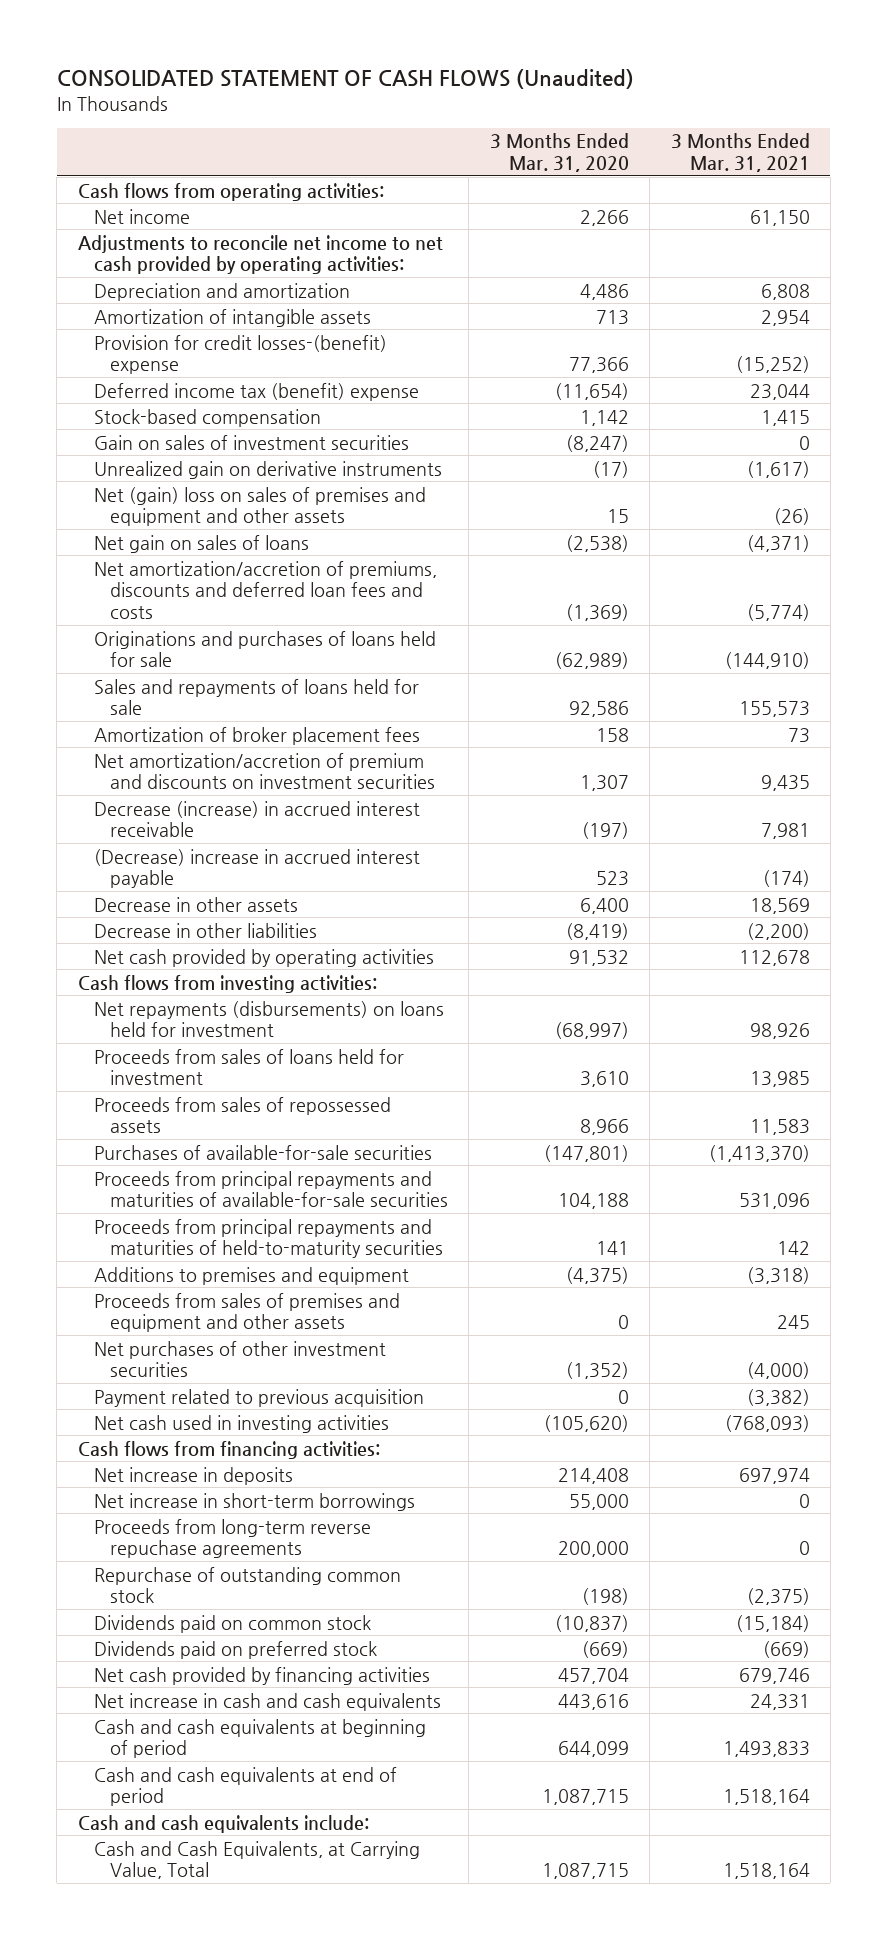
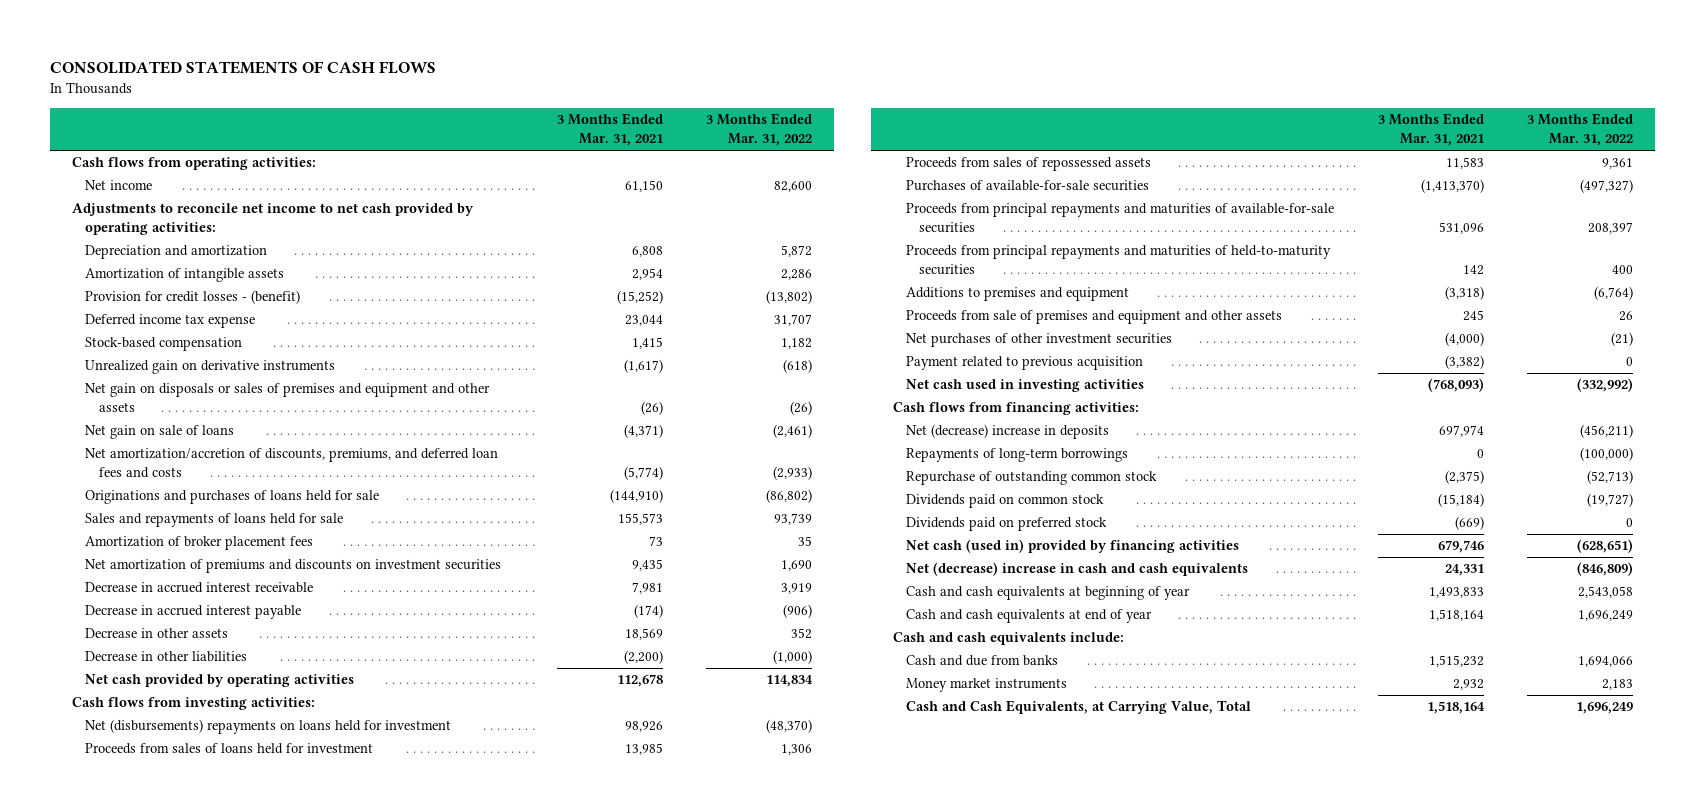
[56,69,634,90] CONSOLIDATED STATEMENT OF CASH FLOWS (Unaudited) -> [50,61,437,75] CONSOLIDATED STATEMENTS OF CASH FLOWS
[489,133,629,173] 3 Months Ended Mar. 31, 2020 -> none
none -> [706,113,813,147] 3 Months Ended Mar. 31, 2022
[93,334,387,375] Provision for credit losses-(benefit) expense -> [85,290,301,305] Provision for credit losses - (benefit)
[93,382,419,401] Deferred income tax (benefit) expense -> [85,314,256,329] Deferred income tax expense
[93,434,409,450] Gain on sales of investment securities -> none
[93,486,426,527] Net (gain) loss on sales of premises and equipment and other assets -> [85,383,491,413] Net gain on disposals or sales of premises and equipment and other assets
[93,534,309,553] Net gain on sales of loans -> [85,425,235,440] Net gain on sale of loans
[93,560,437,620] Net amortization/accretion of premiums, discounts and deferred loan fees and costs -> [85,448,499,479] Net amortization/accretion of discounts, premiums, and deferred loan fees and costs
[93,752,435,790] Net amortization/accretion of premium and discounts on investment securities -> [85,559,502,574] Net amortization of premiums and discounts on investment securities
[93,800,420,838] Decrease (increase) in accrued interest receivable -> [85,582,314,594] Decrease in accrued interest receivable
[93,848,420,889] (Decrease) increase in accrued interest payable -> [85,605,302,620] Decrease in accrued interest payable
[93,1000,444,1038] Net repayments (disbursements) on loans held for investment -> [85,719,452,735] Net (disbursements) repayments on loans held for investment
[93,1292,400,1333] Proceeds from sales of premises and equipment and other assets -> [906,310,1283,325] Proceeds from sale of premises and equipment and other assets
[93,1492,415,1511] Net increase in short-term borrowings -> none
[93,1518,371,1559] Proceeds from long-term reverse repuchase agreements -> none
[93,1466,293,1485] Net increase in deposits -> [906,424,1110,440] Net (decrease) increase in deposits
none -> [906,448,1129,463] Repayments of long-term borrowings
[93,1666,430,1685] Net cash provided by financing activities -> [906,539,1240,554] Net cash (used in) provided by financing activities
[93,1692,441,1711] Net increase in cash and cash equivalents -> [906,562,1249,577] Net (decrease) increase in cash and cash equivalents
[93,1718,426,1759] Cash and cash equivalents at beginning of period -> [906,586,1191,601] Cash and cash equivalents at beginning of year
[93,1766,397,1807] Cash and cash equivalents at end of period -> [906,609,1153,624] Cash and cash equivalents at end of year
none -> [906,655,1059,667] Cash and due from banks
none -> [906,678,1068,693] Money market instruments

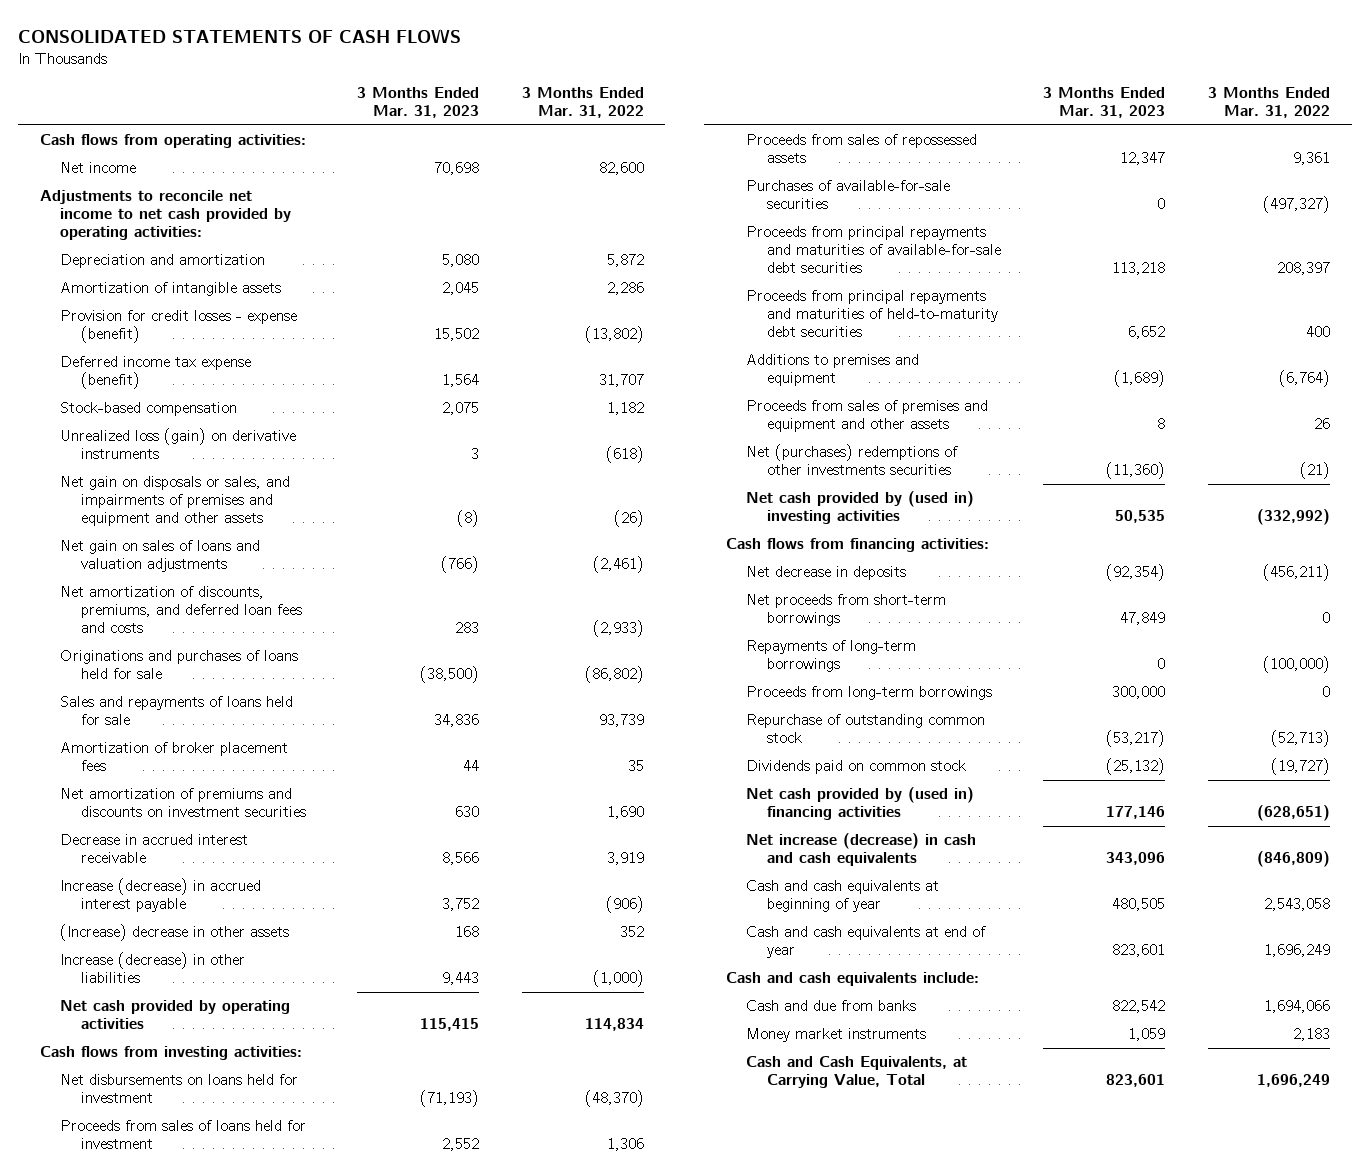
[556,113,663,147] 3 Months Ended Mar. 31, 2021 -> none
none -> [357,87,480,119] 3 Months Ended Mar. 31, 2023
[85,290,301,305] Provision for credit losses - (benefit) -> [60,310,298,344] Provision for credit losses - expense (benefit)
[85,314,256,329] Deferred income tax expense -> [60,356,252,390] Deferred income tax expense (benefit)
[85,360,336,375] Unrealized gain on derivative instruments -> [60,428,297,460] Unrealized loss (gain) on derivative instruments
[85,383,491,413] Net gain on disposals or sales of premises and equipment and other assets -> [60,476,291,527] Net gain on disposals or sales, and impairments of premises and equipment and other assets
[85,425,235,440] Net gain on sale of loans -> [60,540,261,573] Net gain on sales of loans and valuation adjustments
[85,448,499,479] Net amortization/accretion of discounts, premiums, and deferred loan fees and costs -> [60,586,302,634] Net amortization of discounts, premiums, and deferred loan fees and costs
[85,605,302,620] Decrease in accrued interest payable -> [60,878,262,913] Increase (decrease) in accrued interest payable
[85,628,229,639] Decrease in other assets -> [60,924,290,942] (Increase) decrease in other assets
[85,651,248,663] Decrease in other liabilities -> [60,952,246,984] Increase (decrease) in other liabilities
[85,719,452,735] Net (disbursements) repayments on loans held for investment -> [60,1074,299,1104] Net disbursements on loans held for investment
[906,203,1335,234] Proceeds from principal repayments and maturities of available-for-sale securities -> [746,226,1001,274] Proceeds from principal repayments and maturities of available-for-sale debt securities
[906,245,1332,276] Proceeds from principal repayments and maturities of held-to-maturity securities -> [746,290,998,338] Proceeds from principal repayments and maturities of held-to-maturity debt securities
[906,356,1144,371] Payment related to previous acquisition -> none
[906,310,1283,325] Proceeds from sale of premises and equipment and other assets -> [746,400,989,433] Proceeds from sales of premises and equipment and other assets
[906,333,1173,348] Net purchases of other investment securities -> [746,444,959,476] Net (purchases) redemptions of other investments securities
[906,379,1145,393] Net cash used in investing activities -> [746,491,975,525] Net cash provided by (used in) investing activities
[906,424,1110,440] Net (decrease) increase in deposits -> [746,566,907,581] Net decrease in deposits
none -> [746,594,947,627] Net proceeds from short-term borrowings
none -> [746,686,993,701] Proceeds from long-term borrowings
[906,517,1108,532] Dividends paid on preferred stock -> none
[906,539,1240,554] Net cash (used in) provided by financing activities -> [746,787,975,821] Net cash provided by (used in) financing activities
[906,562,1249,577] Net (decrease) increase in cash and cash equivalents -> [746,833,977,867] Net increase (decrease) in cash and cash equivalents

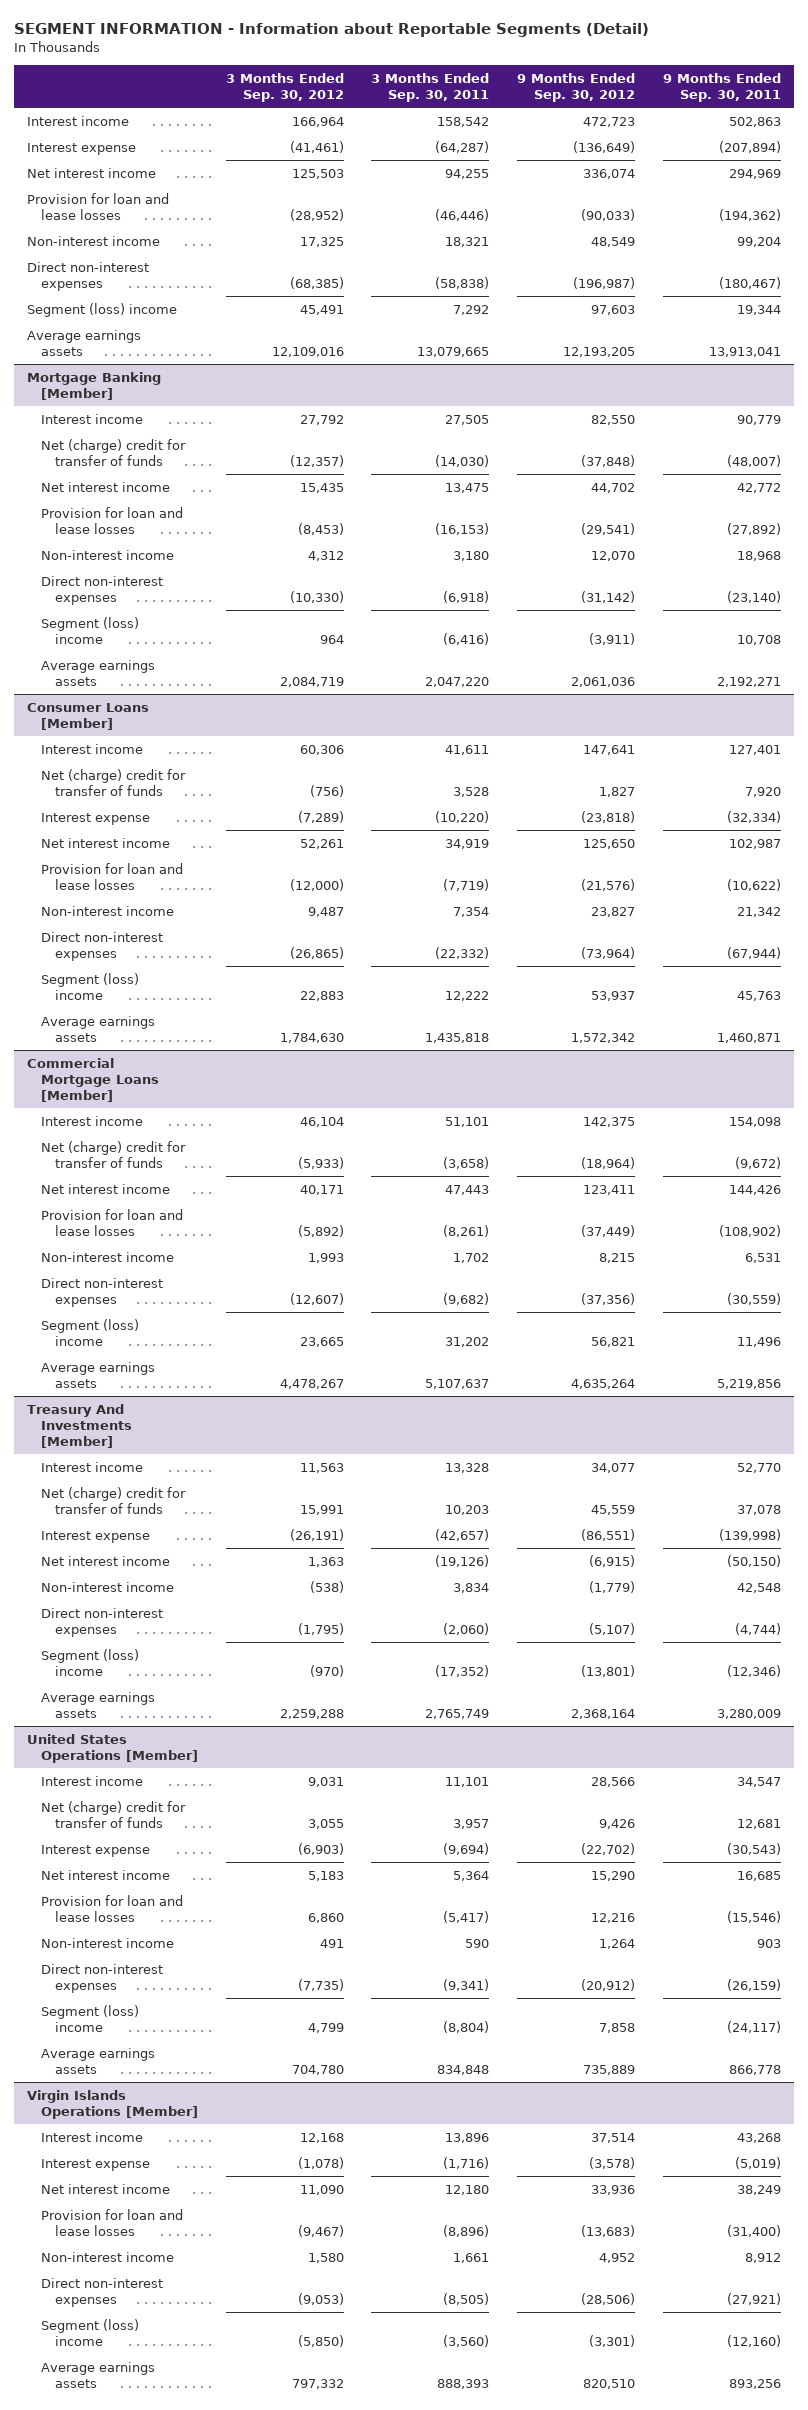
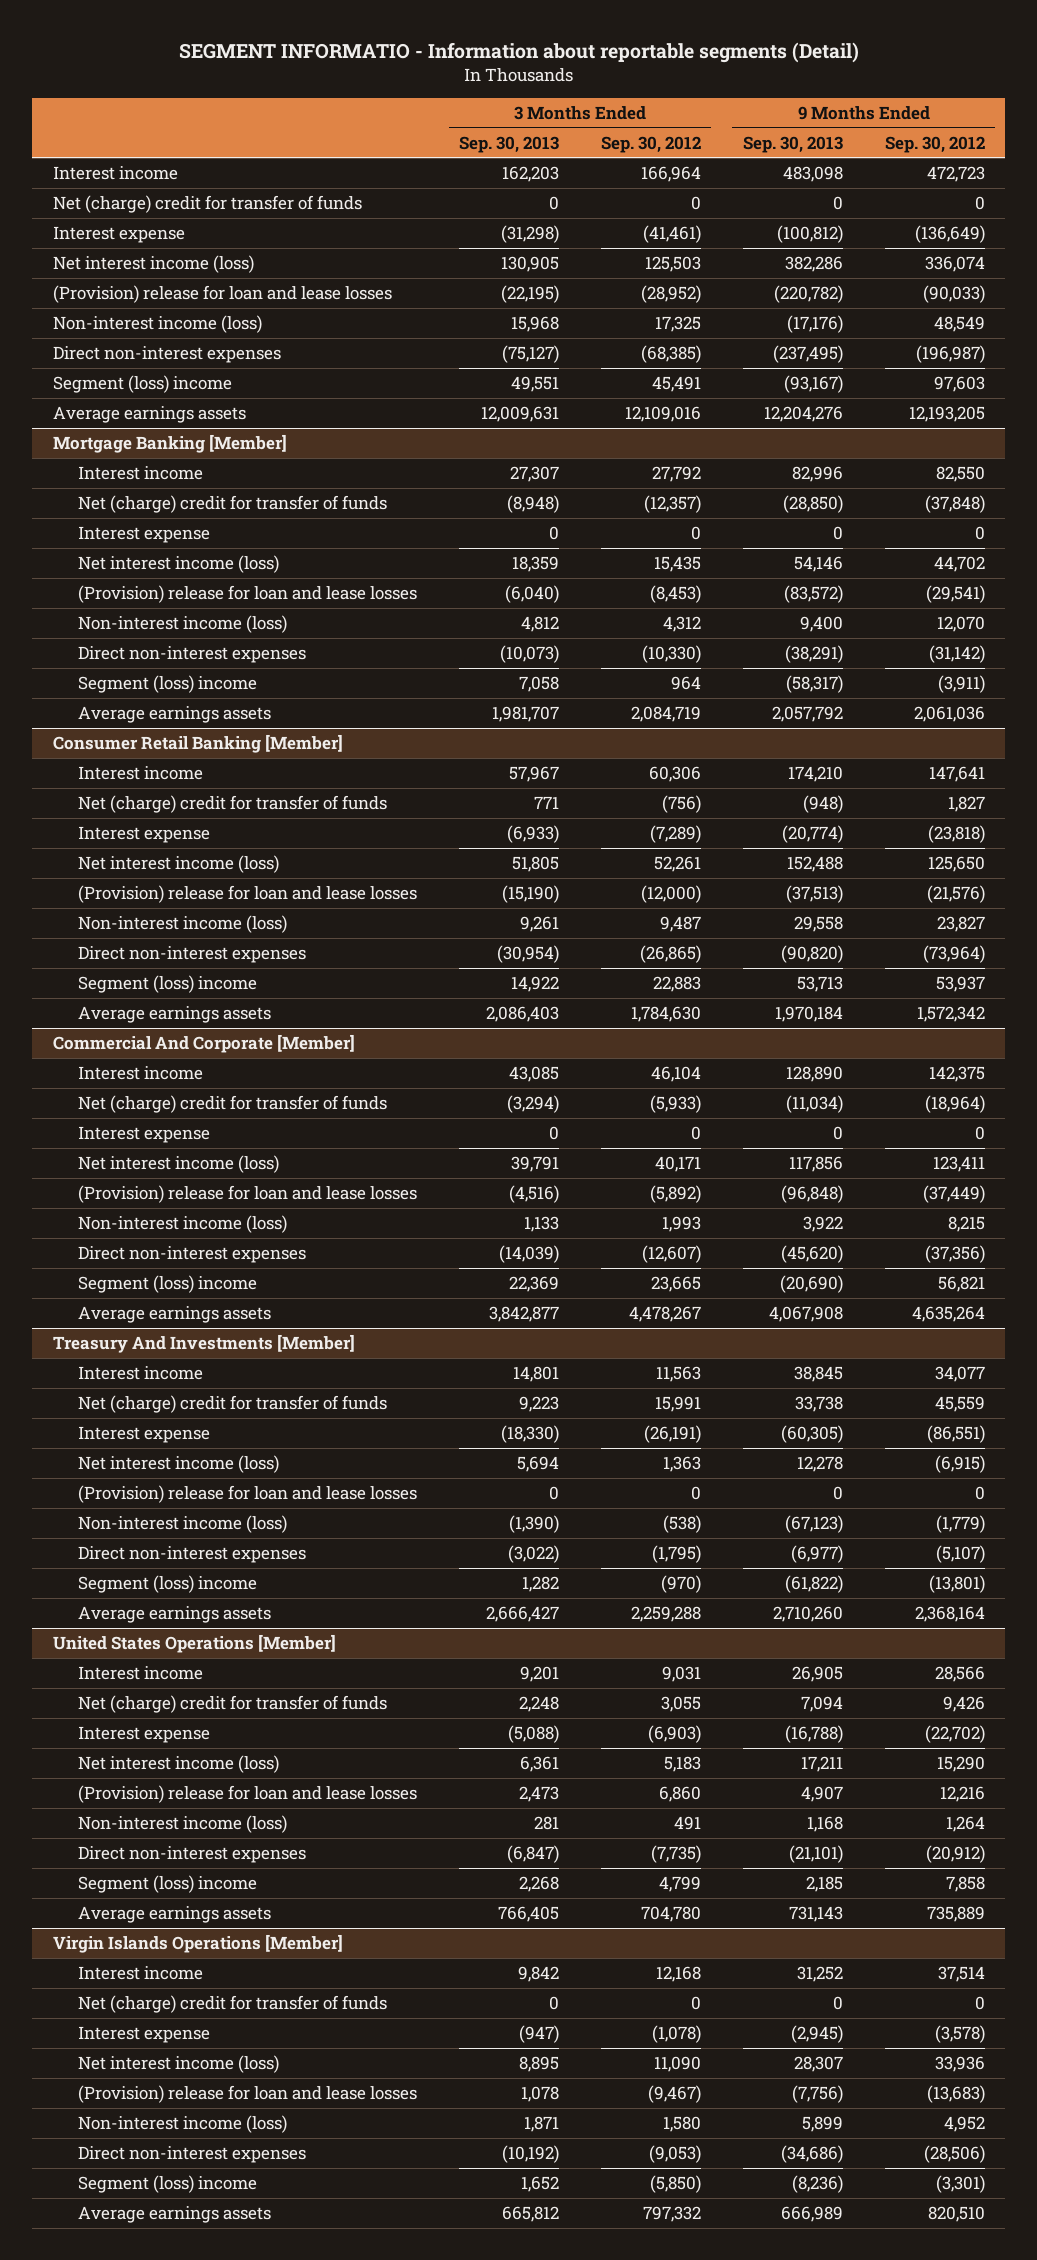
[13,23,649,38] SEGMENT INFORMATION - Information about Reportable Segments (Detail) -> [178,42,859,64] SEGMENT INFORMATIO - Information about reportable segments (Detail)
[371,72,490,102] 3 Months Ended Sep. 30, 2011 -> none
[662,72,781,102] 9 Months Ended Sep. 30, 2011 -> none
none -> [458,135,559,153] Sep. 30, 2013
none -> [742,135,843,153] Sep. 30, 2013
none -> [52,194,362,213] Net (charge) credit for transfer of funds
[27,167,157,178] Net interest income -> [52,254,254,273] Net interest income (loss)
[27,192,170,220] Provision for loan and lease losses -> [52,284,392,303] (Provision) release for loan and lease losses
[27,235,161,246] Non-interest income -> [52,314,262,333] Non-interest income (loss)
none -> [78,525,211,543] Interest expense
[40,481,170,492] Net interest income -> [78,554,280,573] Net interest income (loss)
[40,506,183,534] Provision for loan and lease losses -> [78,584,418,603] (Provision) release for loan and lease losses
[40,549,174,560] Non-interest income -> [78,614,288,633] Non-interest income (loss)
[27,702,150,730] Consumer Loans [Member] -> none
none -> [52,733,343,753] Consumer Retail Banking [Member]
[40,837,170,848] Net interest income -> [78,854,280,873] Net interest income (loss)
[40,862,183,890] Provision for loan and lease losses -> [78,884,418,903] (Provision) release for loan and lease losses
[40,905,174,916] Non-interest income -> [78,914,288,933] Non-interest income (loss)
[27,1057,159,1103] Commercial Mortgage Loans [Member] -> none
none -> [52,1033,355,1053] Commercial And Corporate [Member]
none -> [78,1125,211,1143] Interest expense
[40,1183,170,1194] Net interest income -> [78,1154,280,1173] Net interest income (loss)
[40,1208,183,1236] Provision for loan and lease losses -> [78,1184,418,1203] (Provision) release for loan and lease losses
[40,1251,174,1262] Non-interest income -> [78,1214,288,1233] Non-interest income (loss)
[40,1555,170,1566] Net interest income -> [78,1454,280,1473] Net interest income (loss)
none -> [78,1484,418,1503] (Provision) release for loan and lease losses
[40,1581,174,1592] Non-interest income -> [78,1514,288,1533] Non-interest income (loss)
[40,1869,170,1880] Net interest income -> [78,1754,280,1773] Net interest income (loss)
[40,1894,183,1922] Provision for loan and lease losses -> [78,1784,418,1803] (Provision) release for loan and lease losses
[40,1937,174,1948] Non-interest income -> [78,1814,288,1833] Non-interest income (loss)
none -> [78,1994,388,2013] Net (charge) credit for transfer of funds
[40,2183,170,2194] Net interest income -> [78,2054,280,2073] Net interest income (loss)
[40,2208,183,2236] Provision for loan and lease losses -> [78,2084,418,2103] (Provision) release for loan and lease losses
[40,2251,174,2262] Non-interest income -> [78,2114,288,2133] Non-interest income (loss)

